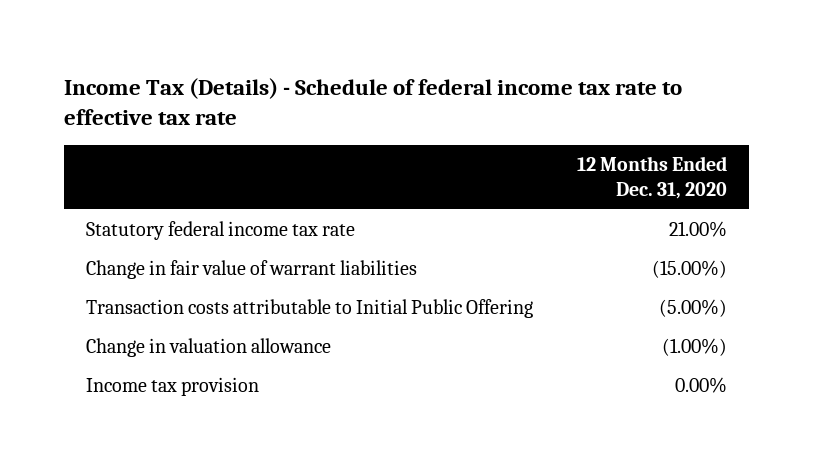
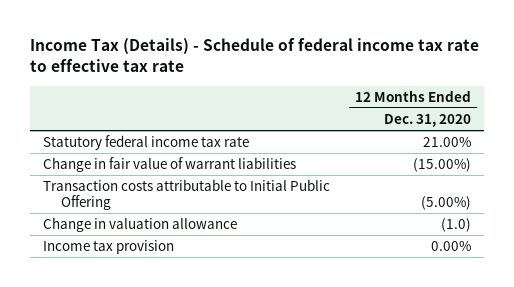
[661,337,727,356] (1.00%) -> [440,218,471,233] (1.0)

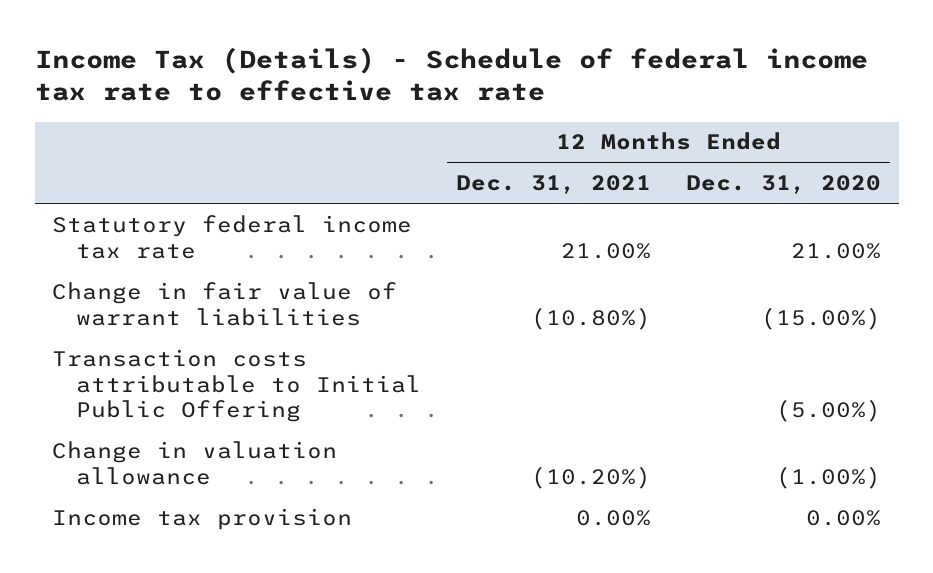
none -> [456,175,652,195] Dec. 31, 2021
[440,218,471,233] (1.0) -> [776,465,882,489] (1.00%)

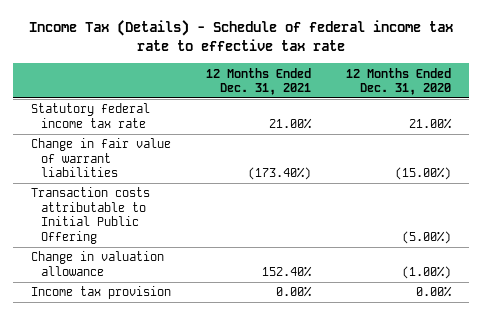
[531,306,652,330] (10.80%) -> [248,167,312,181] (173.40%)
[531,465,652,489] (10.20%) -> [262,265,313,277] 152.40%

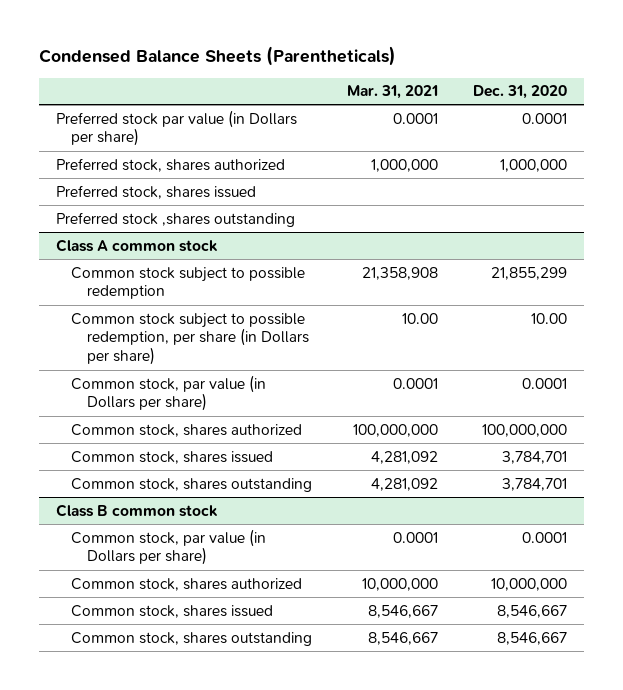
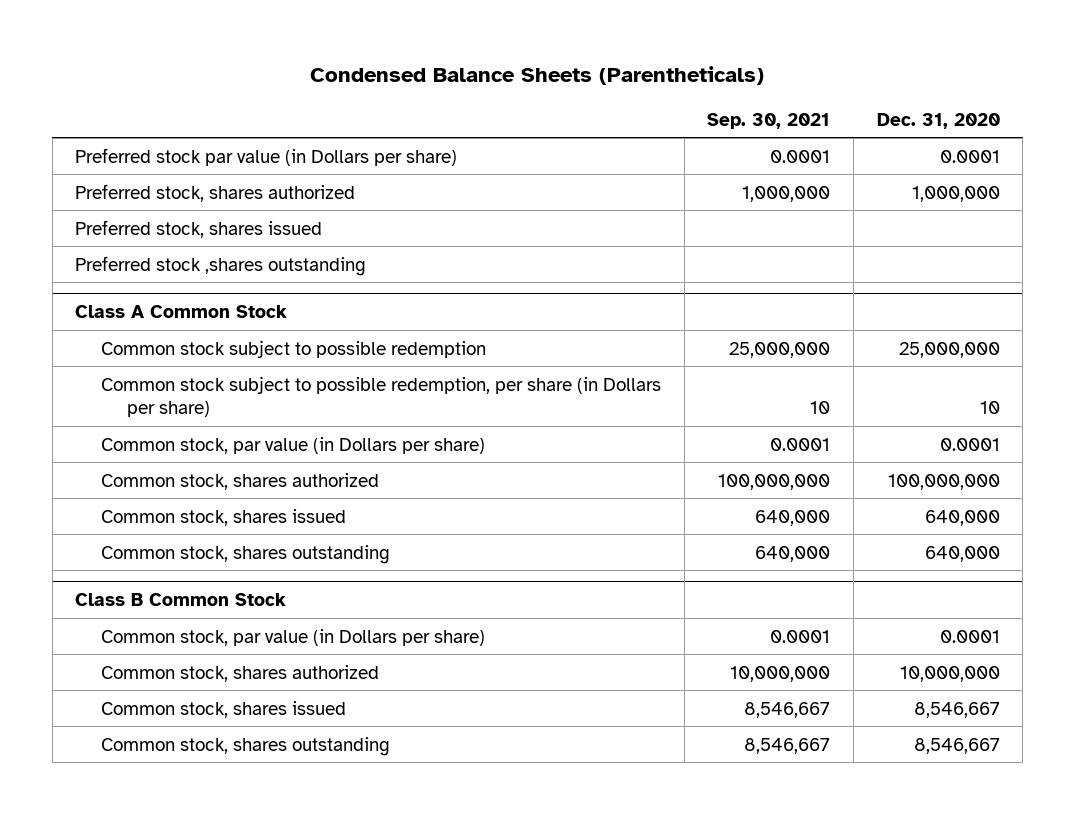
[347,85,439,100] Mar. 31, 2021 -> none
none -> [707,112,831,129] Sep. 30, 2021
[56,238,219,252] Class A common stock -> [75,305,288,319] Class A Common Stock
[490,266,567,280] 21,855,299 -> [898,341,1000,358] 25,000,000
[530,312,567,324] 10.00 -> [979,401,1000,415] 10
[501,450,567,464] 3,784,701 -> [924,509,1000,526] 640,000
[501,477,567,491] 3,784,701 -> [924,545,1000,562] 640,000
[56,503,219,517] Class B common stock -> [75,593,287,607] Class B Common Stock

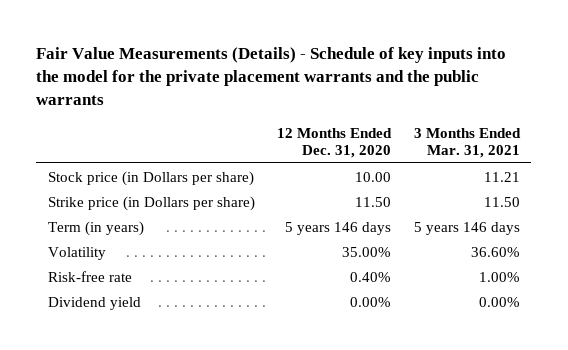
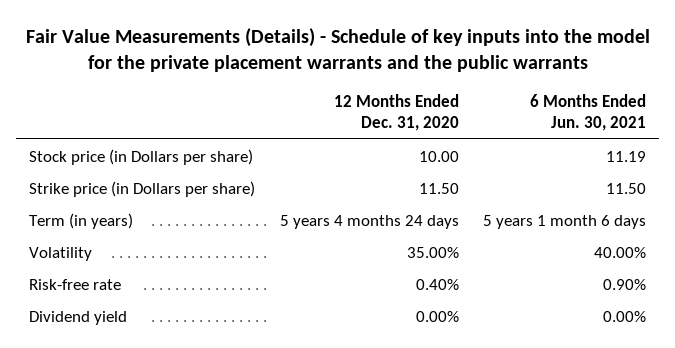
[413,127,521,158] 3 Months Ended Mar. 31, 2021 -> none
none -> [530,94,647,132] 6 Months Ended Jun. 30, 2021
[285,221,392,235] 5 years 146 days -> [279,214,459,229] 5 years 4 months 24 days

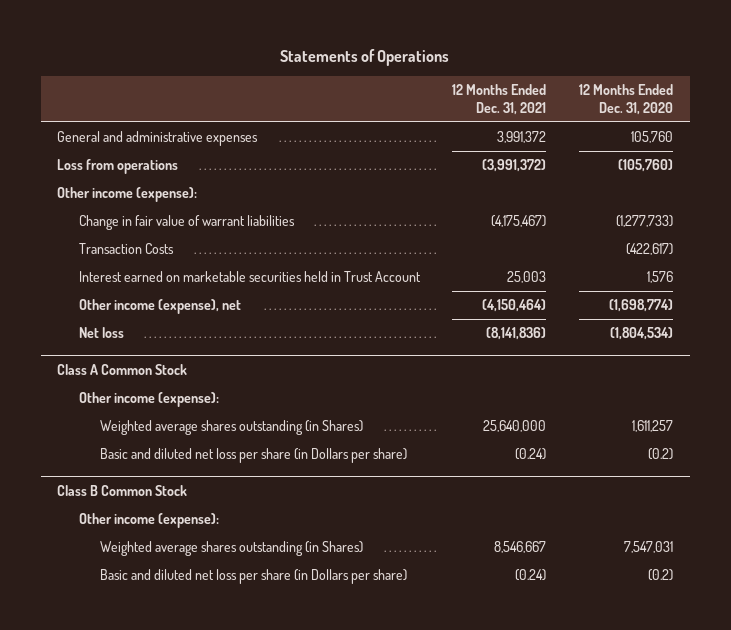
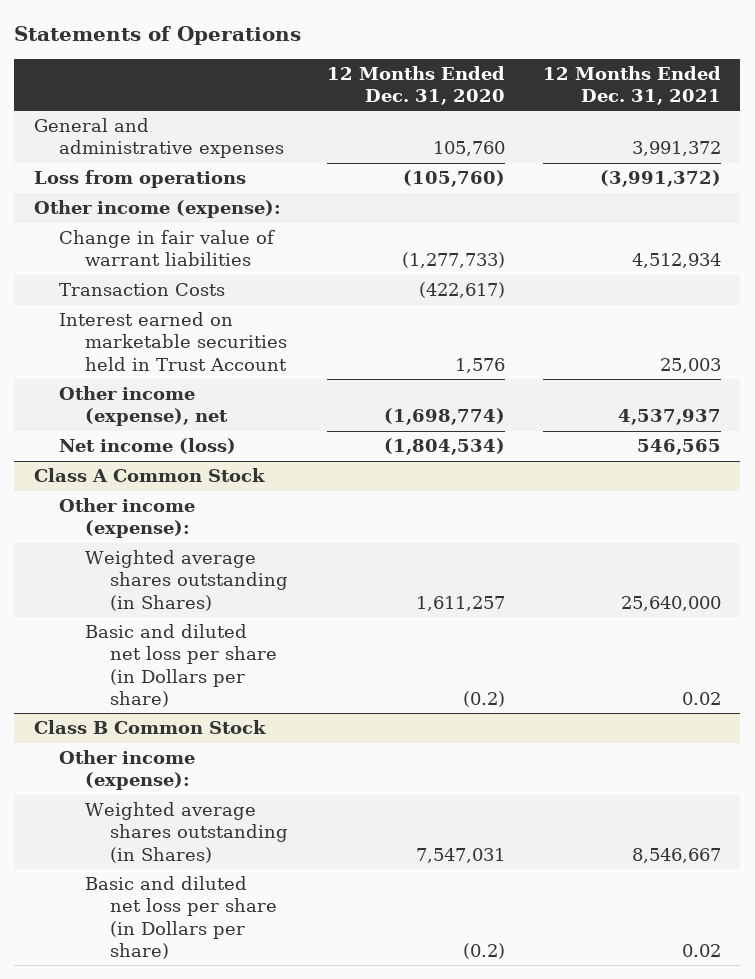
[491,215,547,228] (4,175,467) -> [632,253,722,269] 4,512,934
[482,299,547,313] (4,150,464) -> [618,409,722,426] 4,537,937
[78,327,124,339] Net loss -> [59,438,237,455] Net income (loss)
[486,327,547,341] (8,141,836) -> [637,439,722,456] 546,565
[515,448,547,461] (0.24) -> [682,691,722,705] 0.02
[515,569,547,582] (0.24) -> [682,943,722,957] 0.02

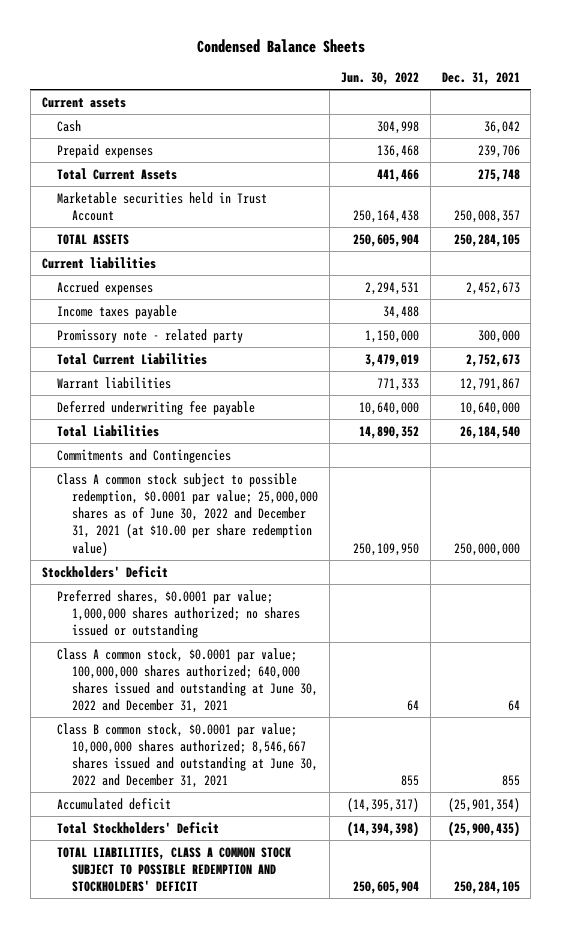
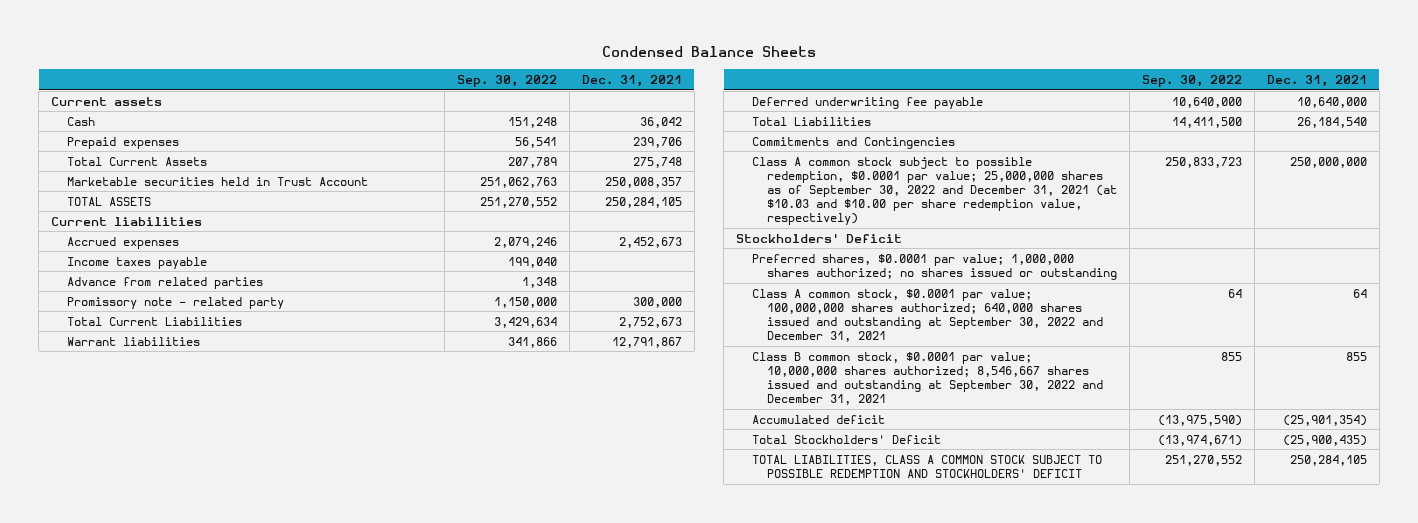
[340,72,419,86] Jun. 30, 2022 -> none
none -> [456,74,557,87] Sep. 30, 2022
none -> [66,276,263,289] Advance from related parties
[56,472,319,556] Class A common stock subject to possible redemption, $0.0001 par value; 25,000,000 shares as of June 30, 2022 and December 31, 2021 (at $10.00 per share redemption value) -> [751,156,1117,226] Class A common stock subject to possible redemption, $0.0001 par value; 25,000,000 shares as of September 30, 2022 and December 31, 2021 (at $10.03 and $10.00 per share redemption value, respectively)
[56,647,319,714] Class A common stock, $0.0001 par value; 100,000,000 shares authorized; 640,000 shares issued and outstanding at June 30, 2022 and December 31, 2021 -> [751,288,1103,342] Class A common stock, $0.0001 par value; 100,000,000 shares authorized; 640,000 shares issued and outstanding at September 30, 2022 and December 31, 2021
[56,722,319,789] Class B common stock, $0.0001 par value; 10,000,000 shares authorized; 8,546,667 shares issued and outstanding at June 30, 2022 and December 31, 2021 -> [751,351,1103,405] Class B common stock, $0.0001 par value; 10,000,000 shares authorized; 8,546,667 shares issued and outstanding at September 30, 2022 and December 31, 2021

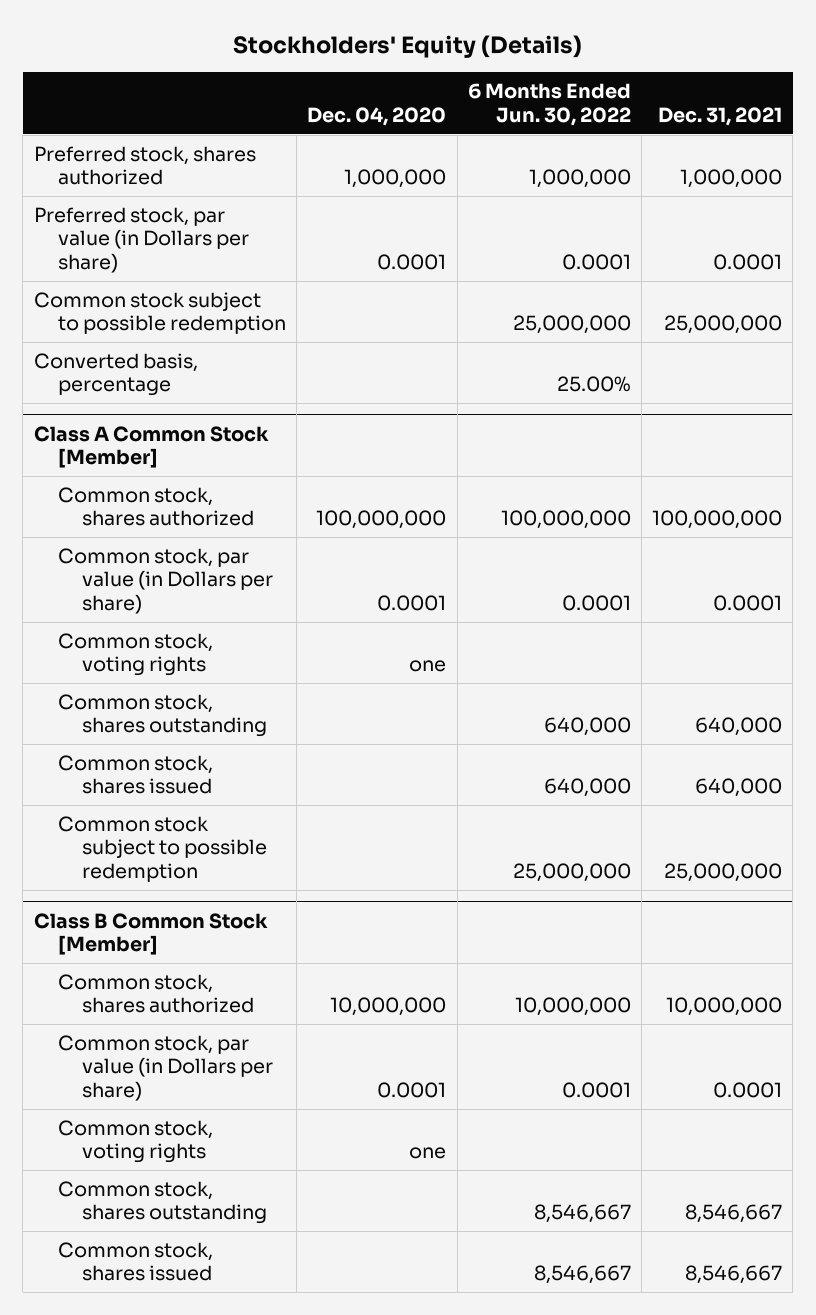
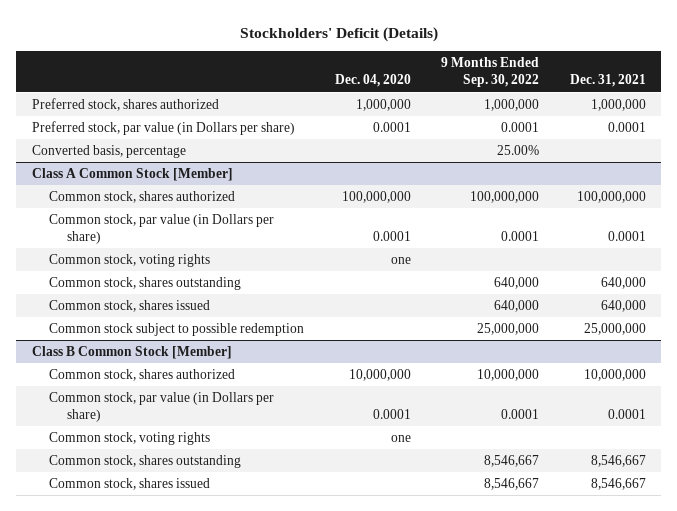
[232,34,582,58] Stockholders' Equity (Details) -> [239,26,438,42] Stockholders' Deficit (Details)
[467,83,631,126] 6 Months Ended Jun. 30, 2022 -> none
none -> [441,57,540,88] 9 Months Ended Sep. 30, 2022
[33,292,287,335] Common stock subject to possible redemption -> none

